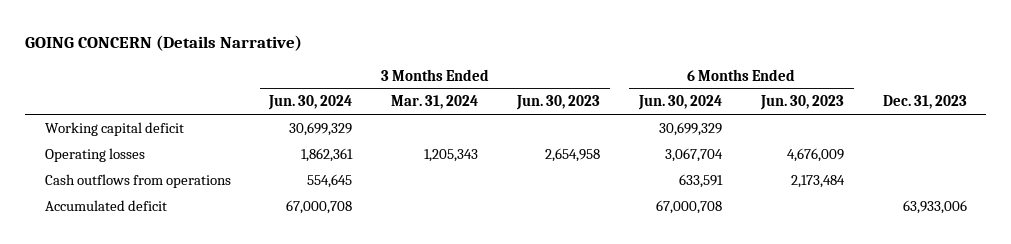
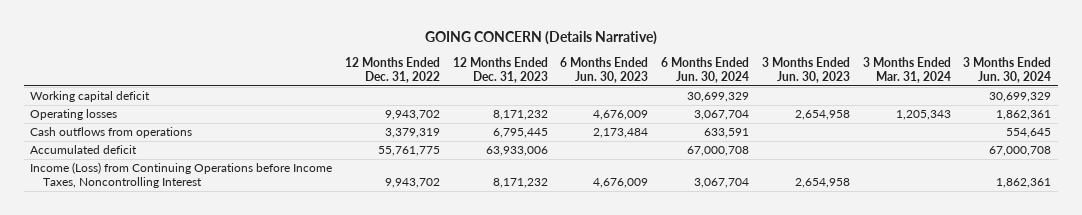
[882,95,967,110] Dec. 31, 2023 -> none
none -> [345,56,441,83] 12 Months Ended Dec. 31, 2022
none -> [452,56,548,83] 12 Months Ended Dec. 31, 2023
none -> [30,162,333,189] Income (Loss) from Continuing Operations before Income Taxes, Noncontrolling Interest

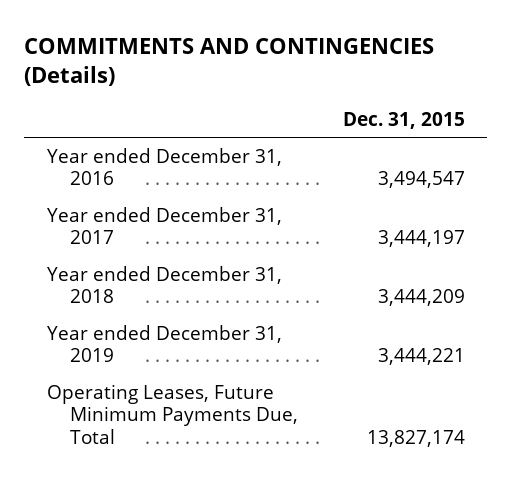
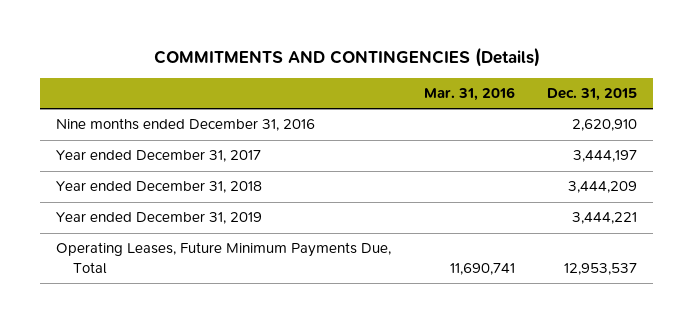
none -> [423,87,515,102] Mar. 31, 2016
[46,147,282,186] Year ended December 31, 2016 -> [55,118,315,132] Nine months ended December 31, 2016
[377,171,465,189] 3,494,547 -> [572,119,638,132] 2,620,910
[366,430,465,448] 13,827,174 -> [564,262,638,275] 12,953,537

